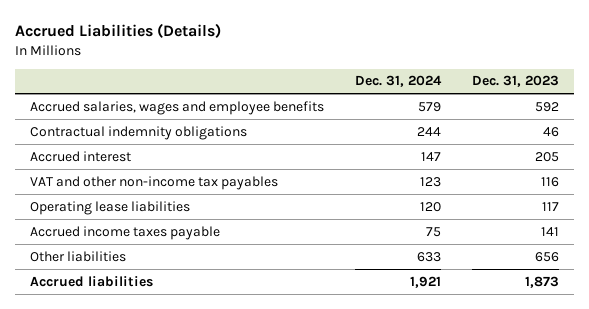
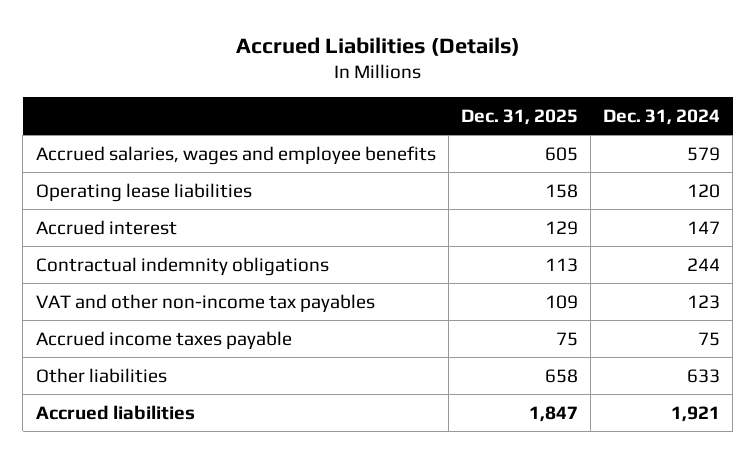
[471,75,559,88] Dec. 31, 2023 -> none
none -> [460,109,578,126] Dec. 31, 2025
[30,200,191,215] Operating lease liabilities -> [35,182,252,202] Operating lease liabilities
[30,125,248,140] Contractual indemnity obligations -> [35,256,329,276] Contractual indemnity obligations

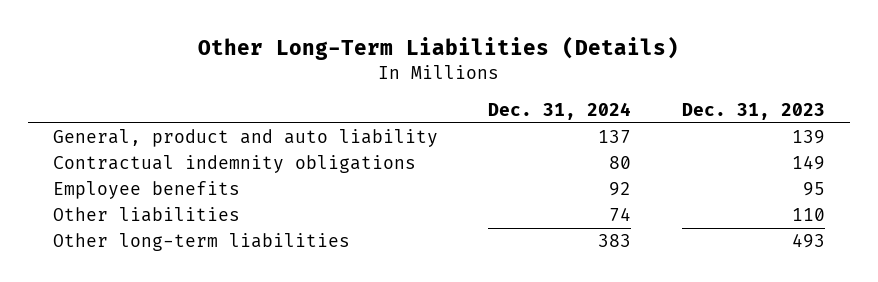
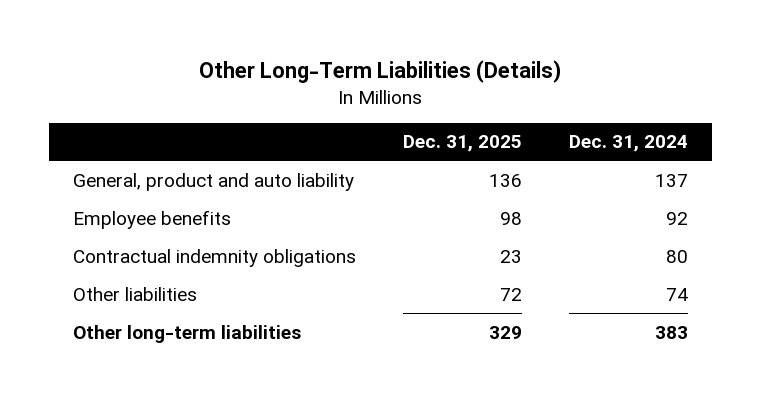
[681,103,825,121] Dec. 31, 2023 -> none
none -> [402,135,522,153] Dec. 31, 2025
[53,155,417,174] Contractual indemnity obligations -> [72,248,356,267] Contractual indemnity obligations

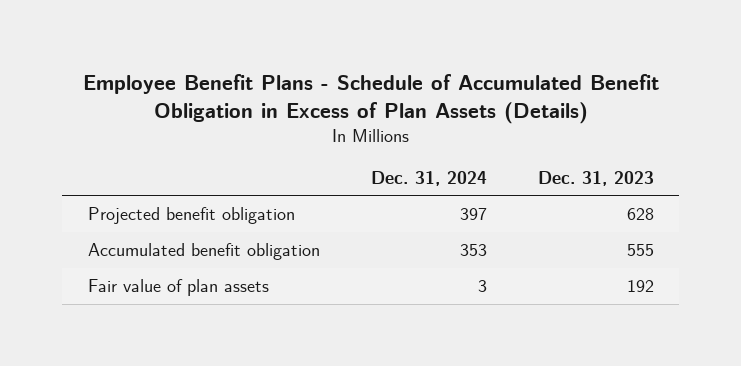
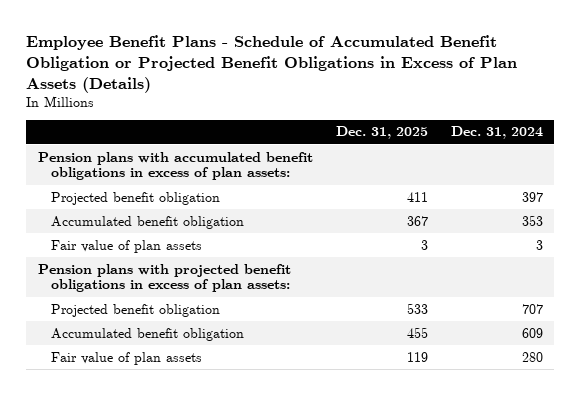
[82,73,659,124] Employee Benefit Plans - Schedule of Accumulated Benefit Obligation in Excess of Plan Assets (Details) -> [26,35,518,93] Employee Benefit Plans - Schedule of Accumulated Benefit Obligation or Projected Benefit Obligations in Excess of Plan Assets (Details)
[537,170,654,186] Dec. 31, 2023 -> none
none -> [335,126,428,140] Dec. 31, 2025
none -> [37,151,313,181] Pension plans with accumulated benefit obligations in excess of plan assets:
none -> [37,263,291,293] Pension plans with projected benefit obligations in excess of plan assets:
none -> [50,303,220,317] Projected benefit obligation
none -> [50,327,244,341] Accumulated benefit obligation
none -> [50,351,202,365] Fair value of plan assets

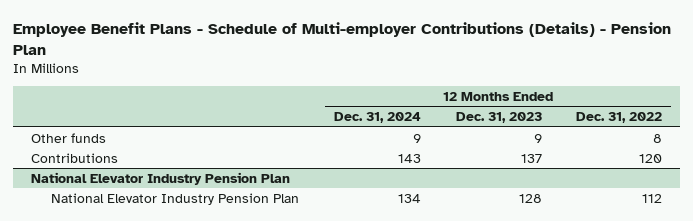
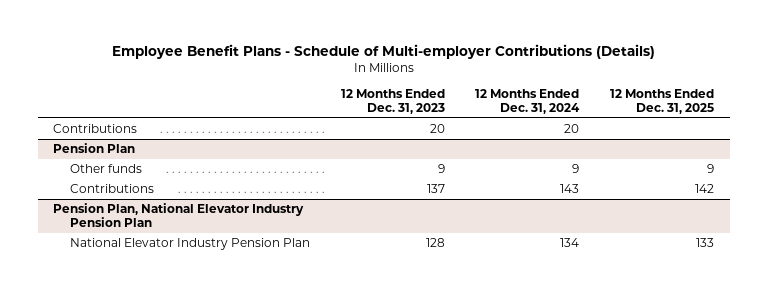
[13,22,672,55] Employee Benefit Plans - Schedule of Multi-employer Contributions (Details) - Pension Plan -> [111,44,655,60] Employee Benefit Plans - Schedule of Multi-employer Contributions (Details)
[576,112,663,124] Dec. 31, 2022 -> none
none -> [610,88,715,114] 12 Months Ended Dec. 31, 2025
none -> [53,124,138,134] Contributions
none -> [53,143,136,154] Pension Plan
[30,171,290,185] National Elevator Industry Pension Plan -> [53,203,305,228] Pension Plan, National Elevator Industry Pension Plan

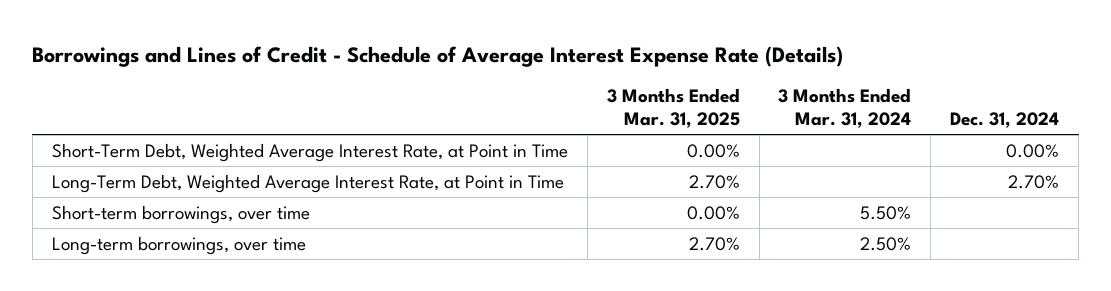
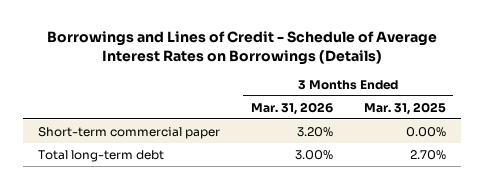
[32,45,844,67] Borrowings and Lines of Credit - Schedule of Average Interest Expense Rate (Details) -> [47,30,438,65] Borrowings and Lines of Credit - Schedule of Average Interest Rates on Borrowings (Details)
[778,88,912,129] 3 Months Ended Mar. 31, 2024 -> none
[950,112,1060,129] Dec. 31, 2024 -> none
none -> [251,101,334,115] Mar. 31, 2026
[51,142,568,162] Short-Term Debt, Weighted Average Interest Rate, at Point in Time -> none
[51,173,564,193] Long-Term Debt, Weighted Average Interest Rate, at Point in Time -> none
[51,204,310,224] Short-term borrowings, over time -> [38,126,221,139] Short-term commercial paper
[51,235,306,255] Long-term borrowings, over time -> [38,149,165,162] Total long-term debt

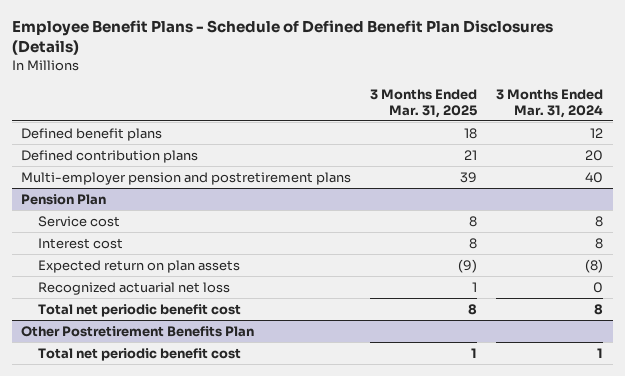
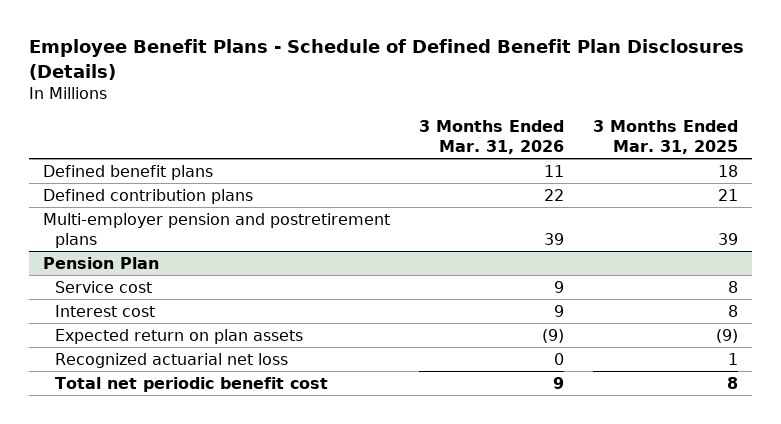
[496,89,604,118] 3 Months Ended Mar. 31, 2024 -> none
none -> [418,120,564,154] 3 Months Ended Mar. 31, 2026
[21,325,255,337] Other Postretirement Benefits Plan -> none
[38,347,242,361] Total net periodic benefit cost -> none

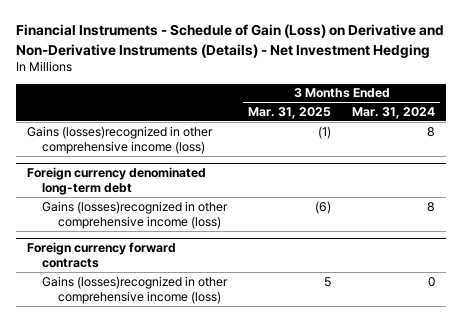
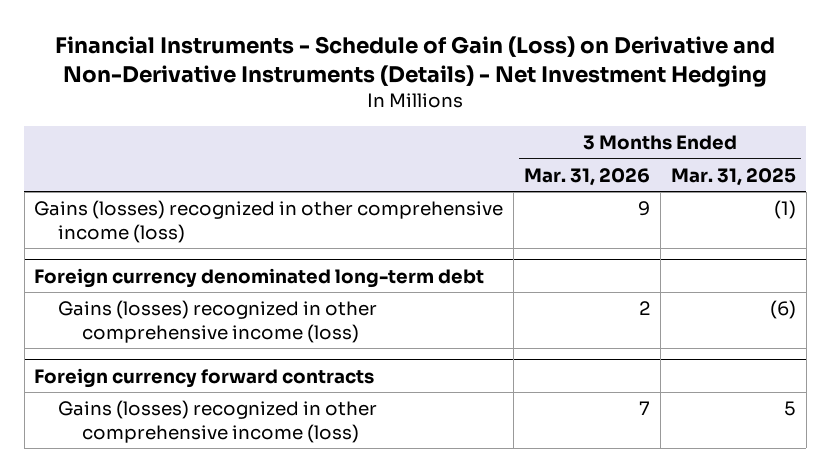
[352,106,436,119] Mar. 31, 2024 -> none
none -> [524,167,651,186] Mar. 31, 2026
[26,125,213,154] Gains (losses)recognized in other comprehensive income (loss) -> [34,200,504,243] Gains (losses) recognized in other comprehensive income (loss)
[42,200,229,229] Gains (losses)recognized in other comprehensive income (loss) -> [57,300,377,343] Gains (losses) recognized in other comprehensive income (loss)
[42,275,229,304] Gains (losses)recognized in other comprehensive income (loss) -> [57,400,377,443] Gains (losses) recognized in other comprehensive income (loss)

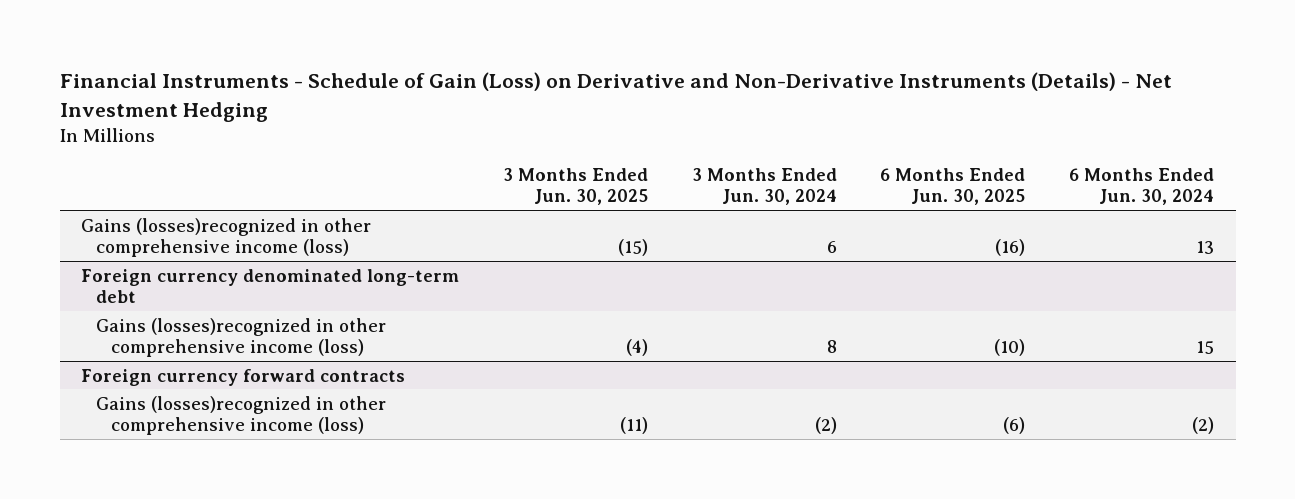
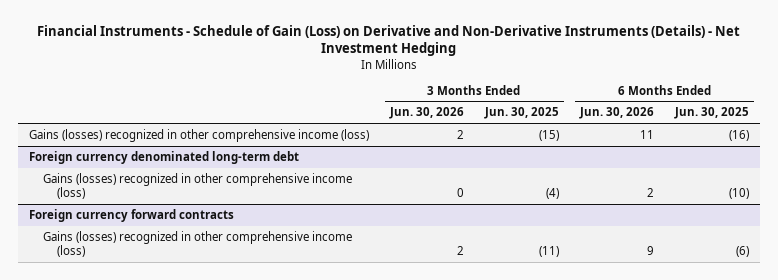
[691,168,837,206] 3 Months Ended Jun. 30, 2024 -> none
[1068,168,1214,206] 6 Months Ended Jun. 30, 2024 -> none
none -> [388,107,464,120] Jun. 30, 2026
none -> [579,107,655,120] Jun. 30, 2026
[81,217,372,257] Gains (losses)recognized in other comprehensive income (loss) -> [28,128,369,142] Gains (losses) recognized in other comprehensive income (loss)
[96,317,387,357] Gains (losses)recognized in other comprehensive income (loss) -> [43,172,353,199] Gains (losses) recognized in other comprehensive income (loss)
[96,395,387,435] Gains (losses)recognized in other comprehensive income (loss) -> [43,230,353,257] Gains (losses) recognized in other comprehensive income (loss)

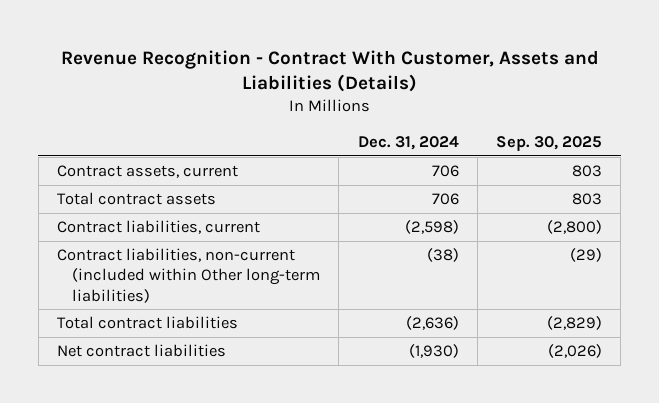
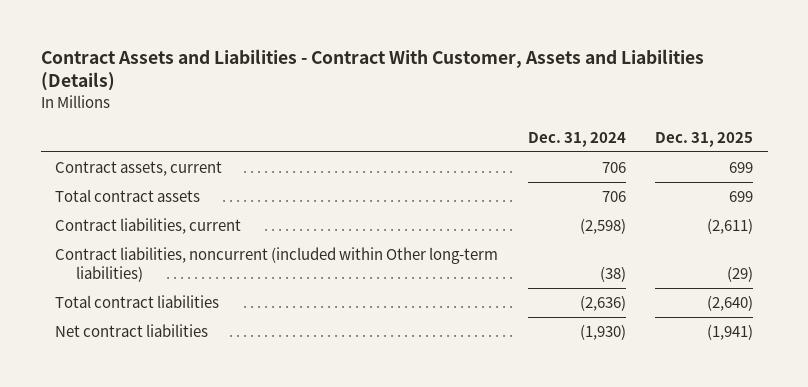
[60,49,599,93] Revenue Recognition - Contract With Customer, Assets and Liabilities (Details) -> [40,48,704,92] Contract Assets and Liabilities - Contract With Customer, Assets and Liabilities (Details)
[495,135,602,151] Sep. 30, 2025 -> none
none -> [654,131,753,147] Dec. 31, 2025
[57,248,321,303] Contract liabilities, non-current (included within Other long-term liabilities) -> [55,246,499,282] Contract liabilities, noncurrent (included within Other long-term liabilities)

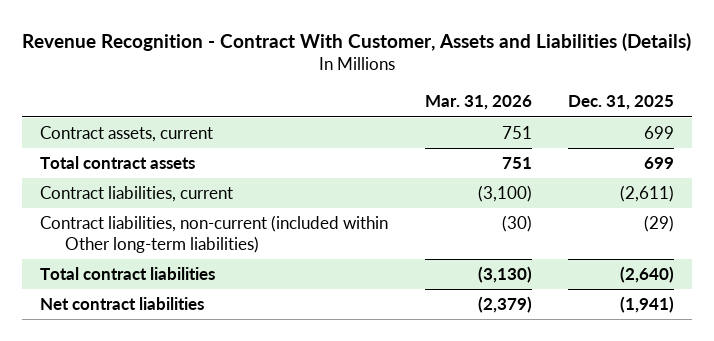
[40,48,704,92] Contract Assets and Liabilities - Contract With Customer, Assets and Liabilities (Details) -> [22,32,692,51] Revenue Recognition - Contract With Customer, Assets and Liabilities (Details)
[527,131,626,147] Dec. 31, 2024 -> none
none -> [424,95,532,111] Mar. 31, 2026
[55,246,499,282] Contract liabilities, noncurrent (included within Other long-term liabilities) -> [40,215,389,253] Contract liabilities, non-current (included within Other long-term liabilities)

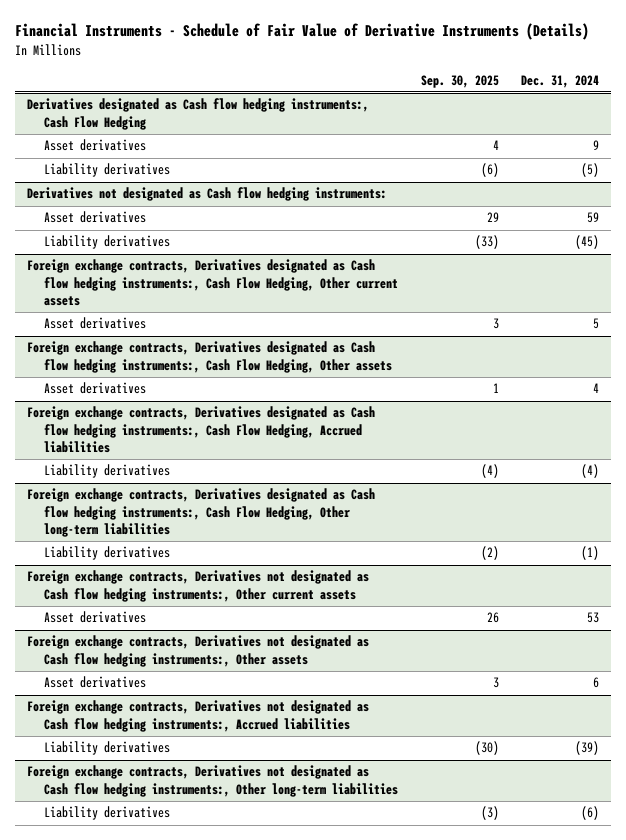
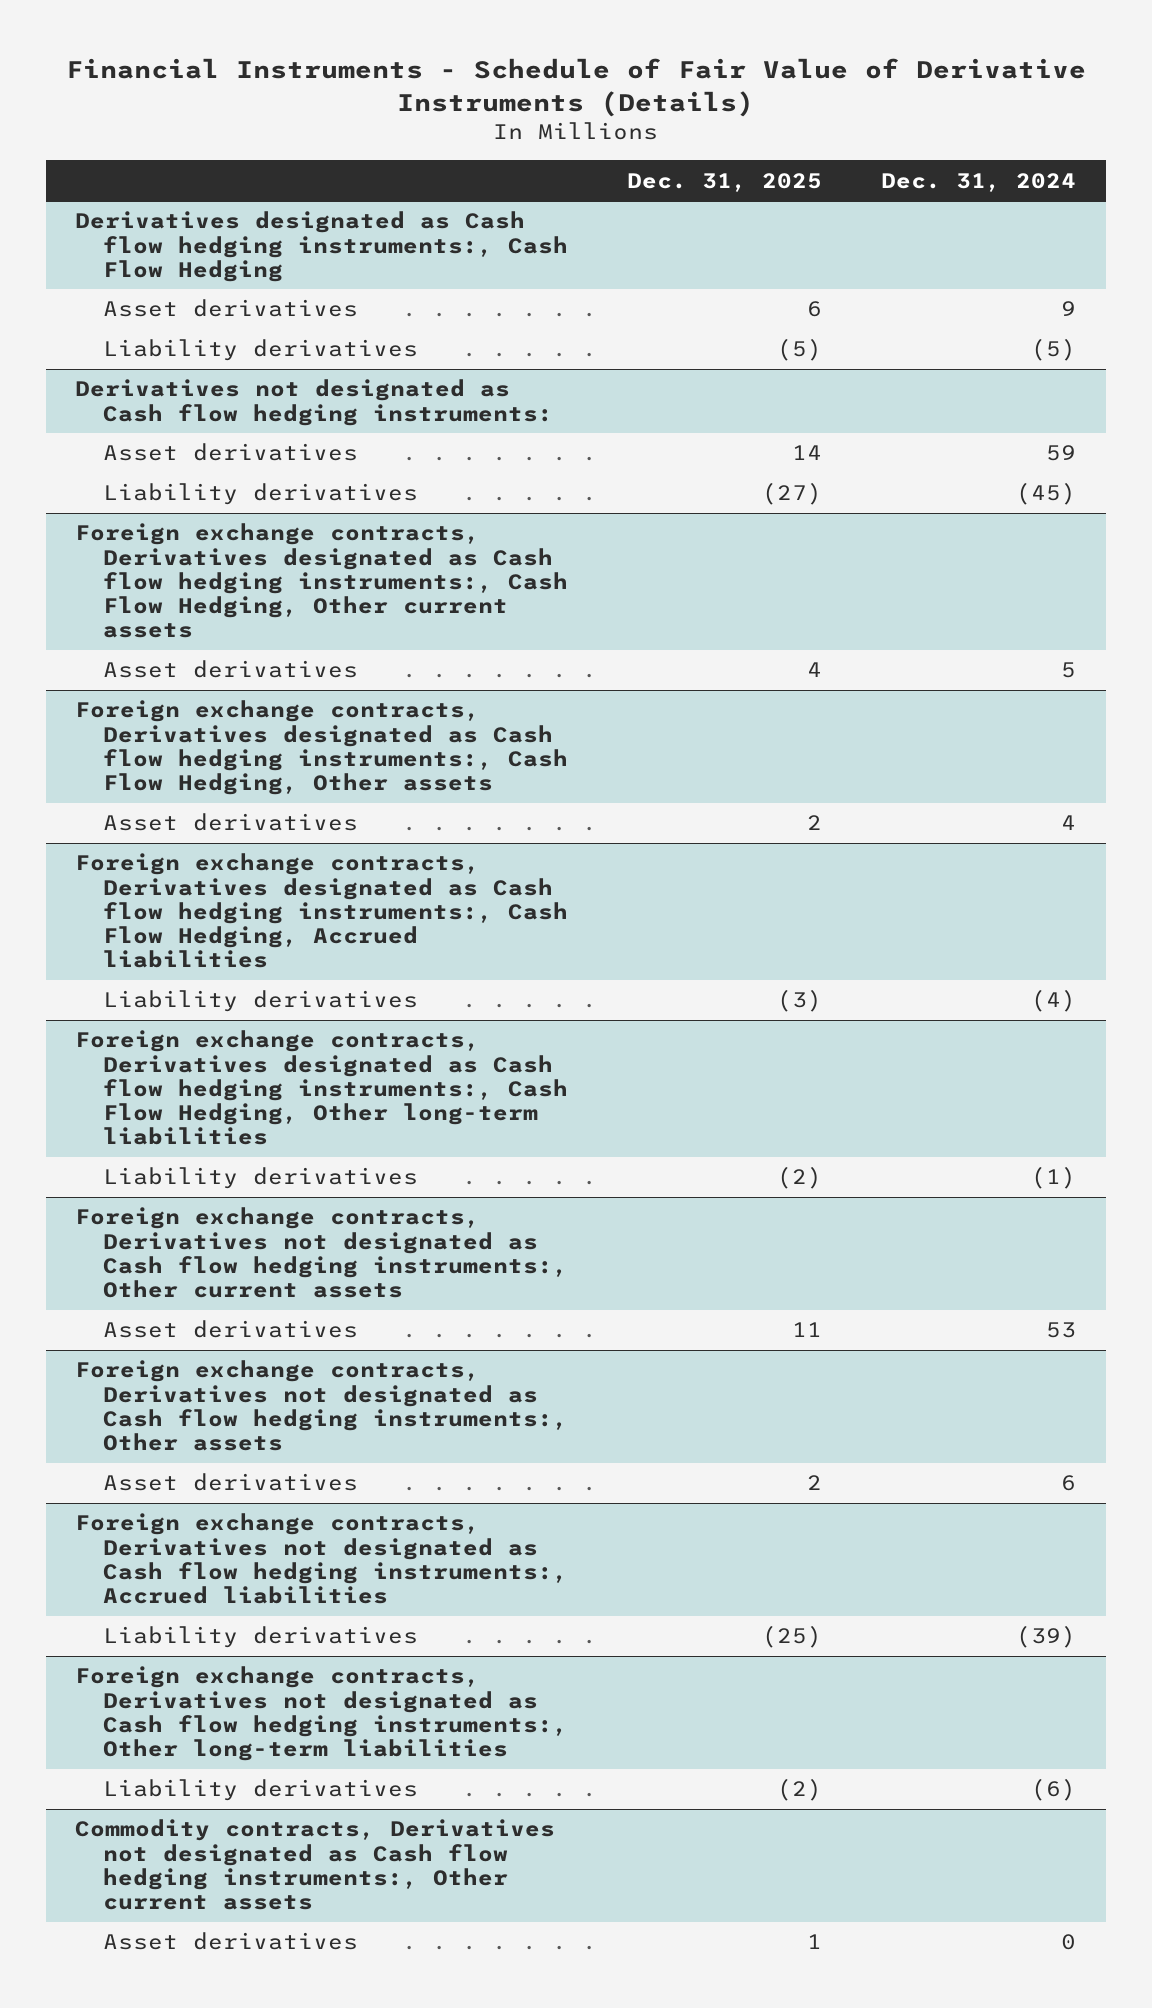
[420,74,499,88] Sep. 30, 2025 -> none
none -> [627,172,823,192] Dec. 31, 2025
none -> [75,1819,556,1911] Commodity contracts, Derivatives not designated as Cash flow hedging instruments:, Other current assets
none -> [102,1932,358,1951] Asset derivatives

